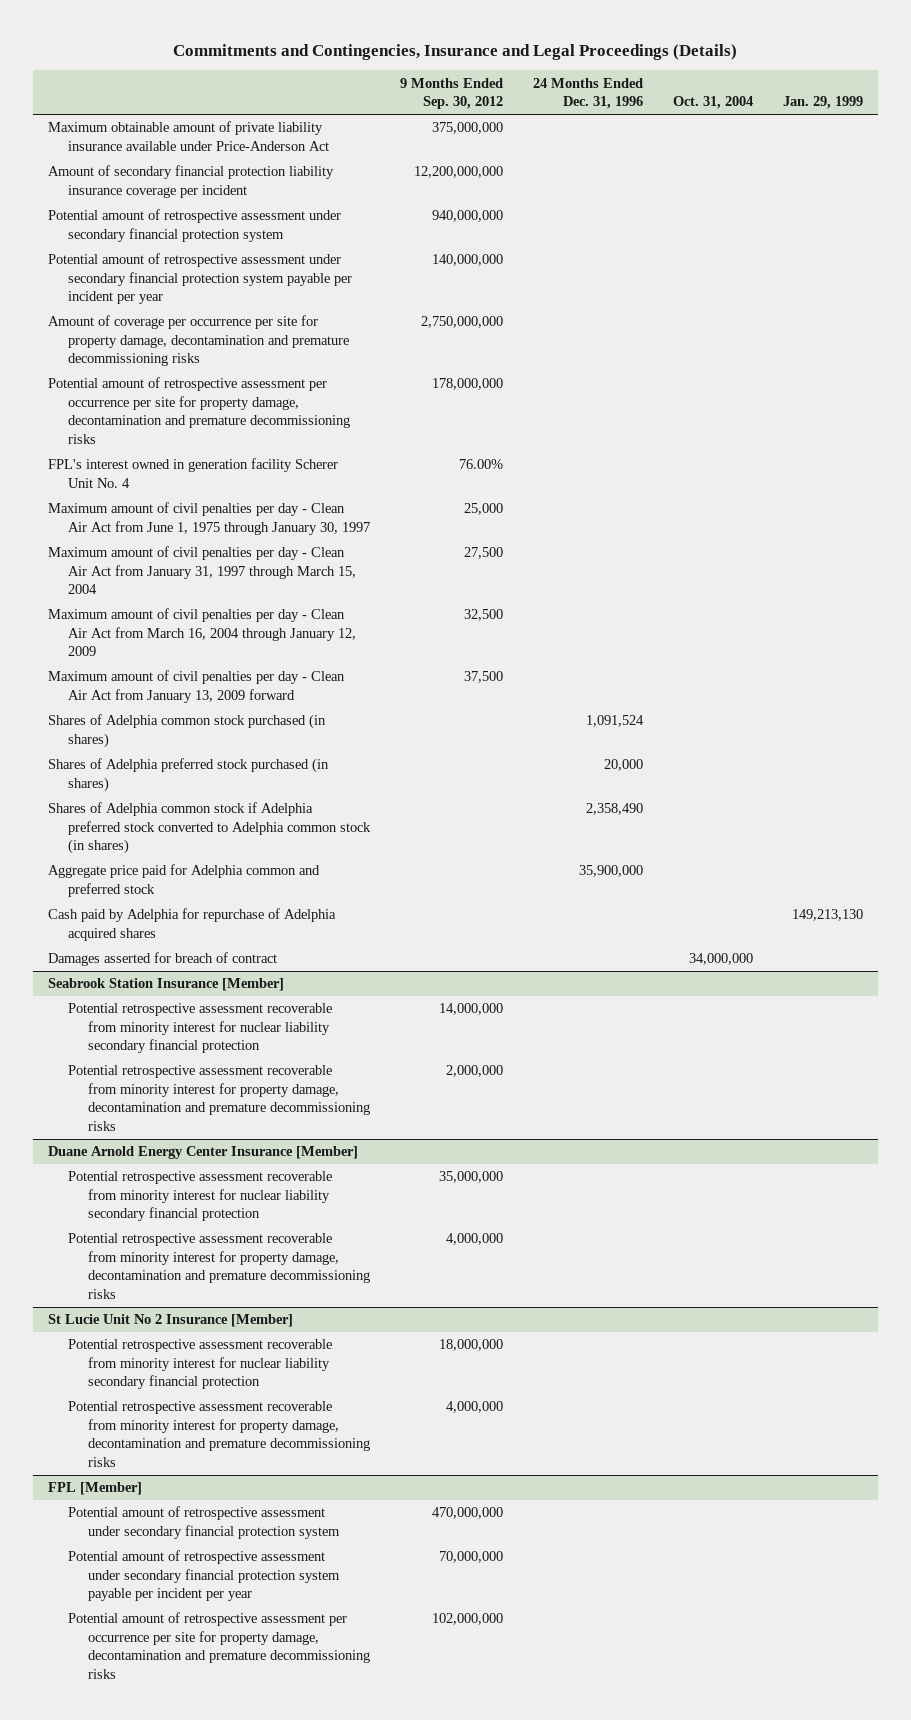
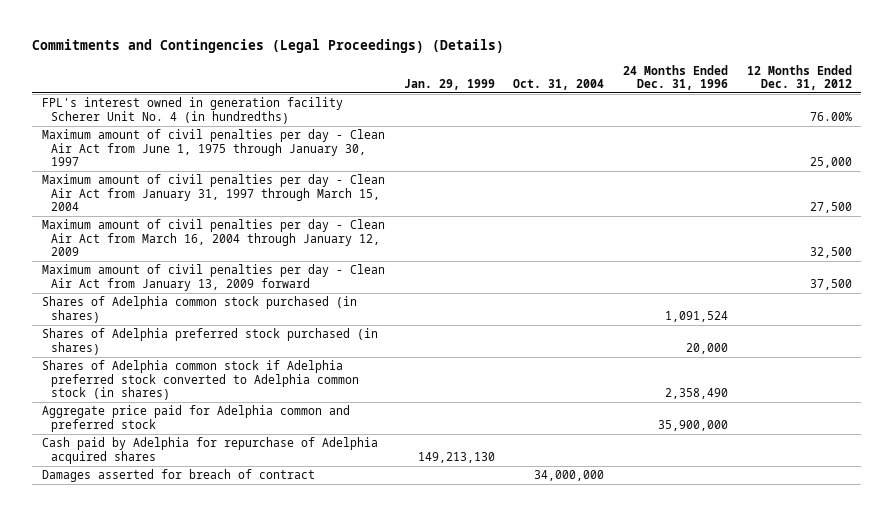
[173,43,738,60] Commitments and Contingencies, Insurance and Legal Proceedings (Details) -> [32,38,505,53] Commitments and Contingencies (Legal Proceedings) (Details)
[400,77,504,110] 9 Months Ended Sep. 30, 2012 -> none
none -> [746,64,852,90] 12 Months Ended Dec. 31, 2012
[47,121,330,151] Maximum obtainable amount of private liability insurance available under Price-Anderson Act -> none
[47,165,334,198] Amount of secondary financial protection liability insurance coverage per incident -> none
[47,209,341,242] Potential amount of retrospective assessment under secondary financial protection system -> none
[47,253,353,305] Potential amount of retrospective assessment under secondary financial protection system payable per incident per year -> none
[47,315,350,367] Amount of coverage per occurrence per site for property damage, decontamination and premature decommissioning risks -> none
[47,377,351,444] Potential amount of retrospective assessment per occurrence per site for property damage, decontamination and premature decommissioning risks -> none
[47,458,338,488] FPL's interest owned in generation facility Scherer Unit No. 4 -> [41,97,343,124] FPL's interest owned in generation facility Scherer Unit No. 4 (in hundredths)
[47,978,284,992] Seabrook Station Insurance [Member] -> none
[68,1003,333,1054] Potential retrospective assessment recoverable from minority interest for nuclear liability secondary financial protection -> none
[68,1065,371,1131] Potential retrospective assessment recoverable from minority interest for property damage, decontamination and premature decommissioning risks -> none
[47,1146,358,1160] Duane Arnold Energy Center Insurance [Member] -> none
[68,1171,333,1222] Potential retrospective assessment recoverable from minority interest for nuclear liability secondary financial protection -> none
[68,1233,371,1299] Potential retrospective assessment recoverable from minority interest for property damage, decontamination and premature decommissioning risks -> none
[47,1314,293,1328] St Lucie Unit No 2 Insurance [Member] -> none
[68,1339,333,1390] Potential retrospective assessment recoverable from minority interest for nuclear liability secondary financial protection -> none
[68,1401,371,1467] Potential retrospective assessment recoverable from minority interest for property damage, decontamination and premature decommissioning risks -> none
[47,1482,142,1496] FPL [Member] -> none
[68,1506,341,1539] Potential amount of retrospective assessment under secondary financial protection system -> none
[68,1550,341,1602] Potential amount of retrospective assessment under secondary financial protection system payable per incident per year -> none
[68,1612,371,1679] Potential amount of retrospective assessment per occurrence per site for property damage, decontamination and premature decommissioning risks -> none

